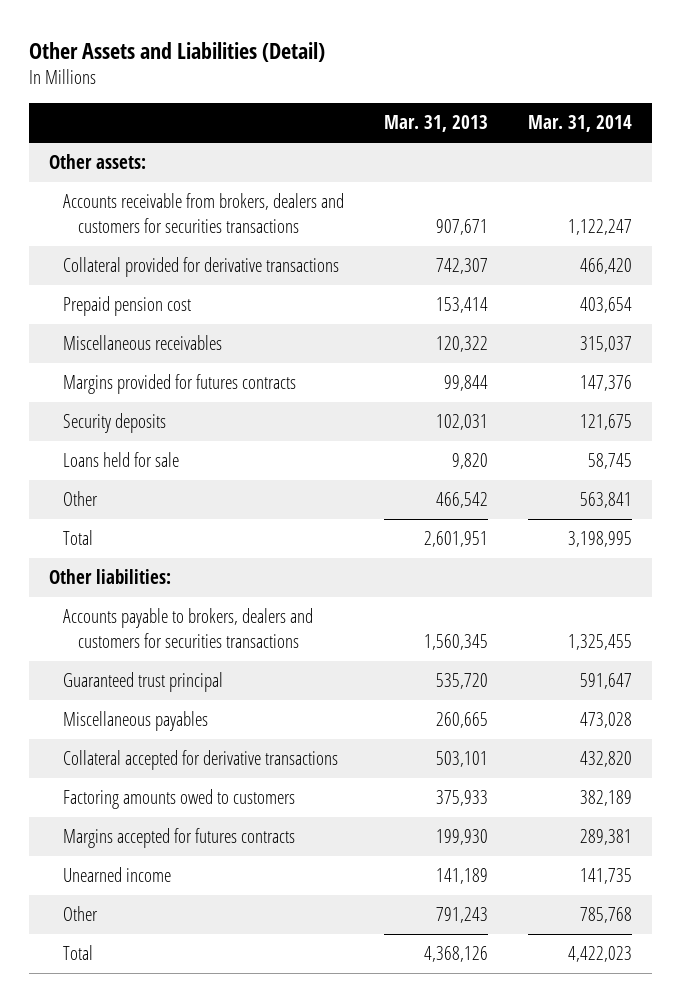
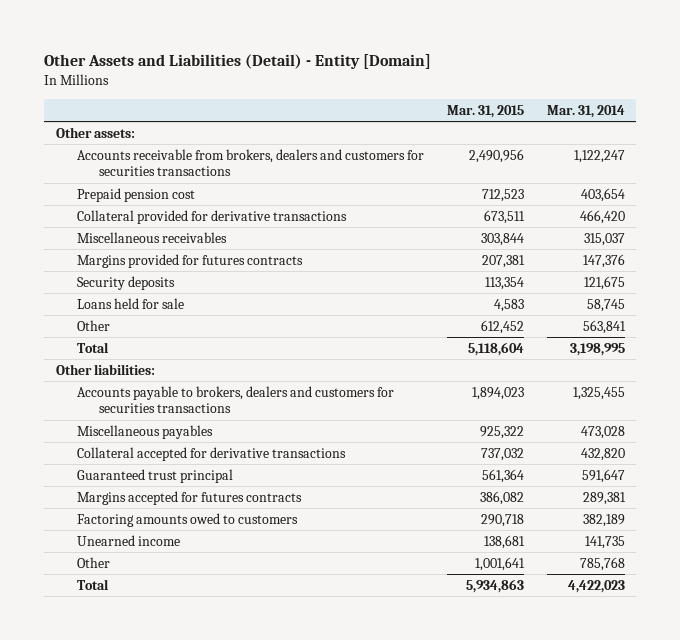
[29,41,326,62] Other Assets and Liabilities (Detail) -> [44,54,432,70] Other Assets and Liabilities (Detail) - Entity [Domain]
[384,115,489,133] Mar. 31, 2013 -> none
none -> [446,104,524,118] Mar. 31, 2015
[63,257,340,278] Collateral provided for derivative transactions -> [77,209,348,224] Collateral provided for derivative transactions
[63,672,224,693] Guaranteed trust principal -> [77,468,234,483] Guaranteed trust principal
[63,789,296,810] Factoring amounts owed to customers -> [77,512,299,527] Factoring amounts owed to customers

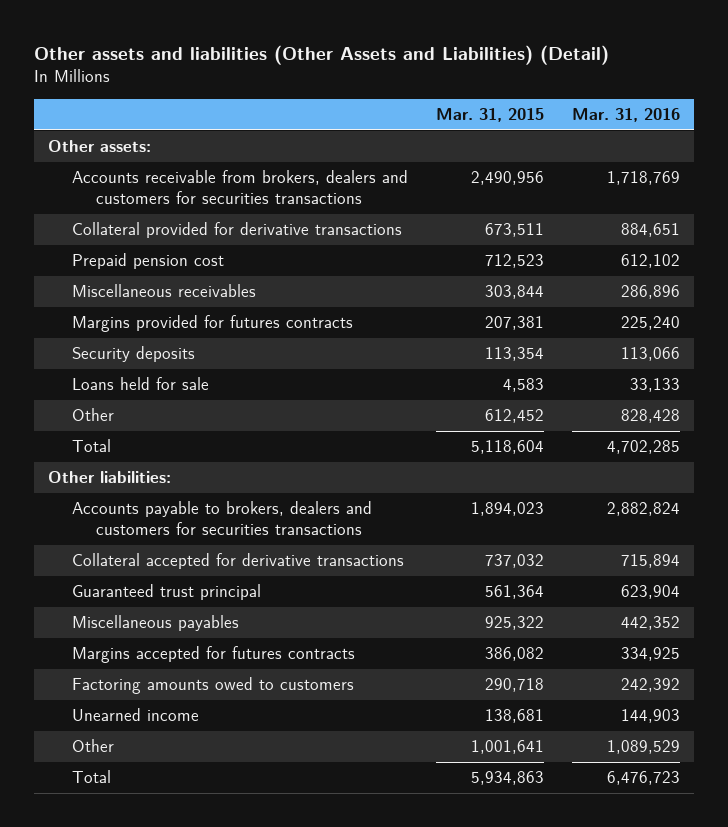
[44,54,432,70] Other Assets and Liabilities (Detail) - Entity [Domain] -> [33,44,609,65] Other assets and liabilities (Other Assets and Liabilities) (Detail)
[546,104,625,118] Mar. 31, 2014 -> none
none -> [571,108,680,123] Mar. 31, 2016
[77,187,196,202] Prepaid pension cost -> [71,253,224,270] Prepaid pension cost
[77,424,214,439] Miscellaneous payables -> [71,615,239,632] Miscellaneous payables

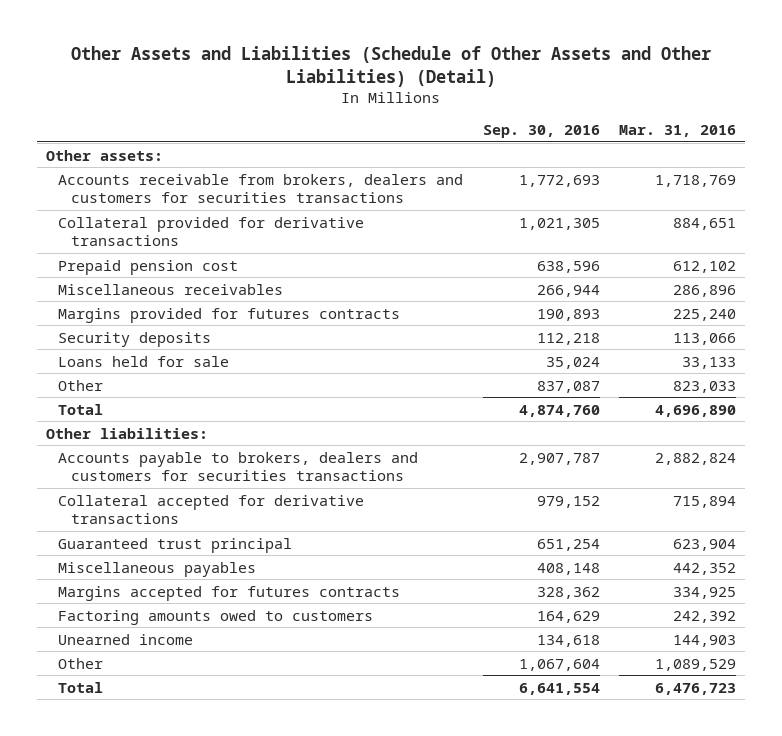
[33,44,609,65] Other assets and liabilities (Other Assets and Liabilities) (Detail) -> [70,45,711,87] Other Assets and Liabilities (Schedule of Other Assets and Other Liabilities) (Detail)
[435,108,544,123] Mar. 31, 2015 -> none
none -> [482,125,600,139] Sep. 30, 2016
[620,409,680,424] 828,428 -> [672,380,736,393] 823,033
[606,440,680,455] 4,702,285 -> [654,404,736,417] 4,696,890

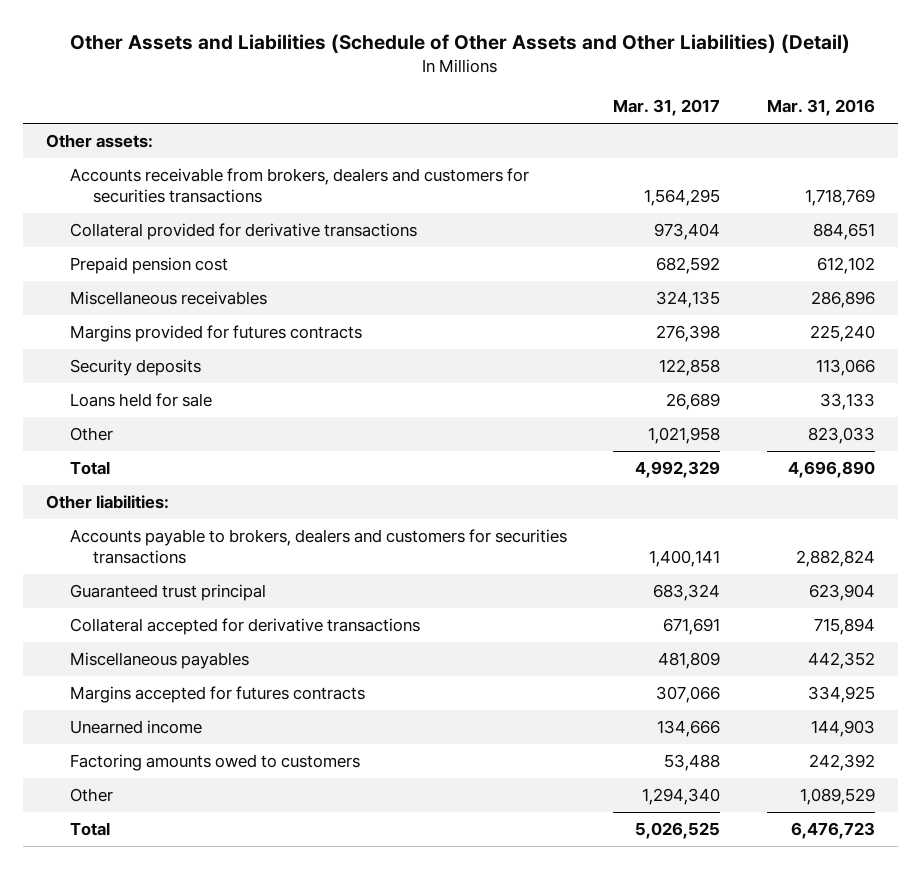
[482,125,600,139] Sep. 30, 2016 -> none
none -> [613,99,721,117] Mar. 31, 2017
[58,494,365,524] Collateral accepted for derivative transactions -> [69,618,420,636] Collateral accepted for derivative transactions
[58,609,374,625] Factoring amounts owed to customers -> [69,754,360,772] Factoring amounts owed to customers

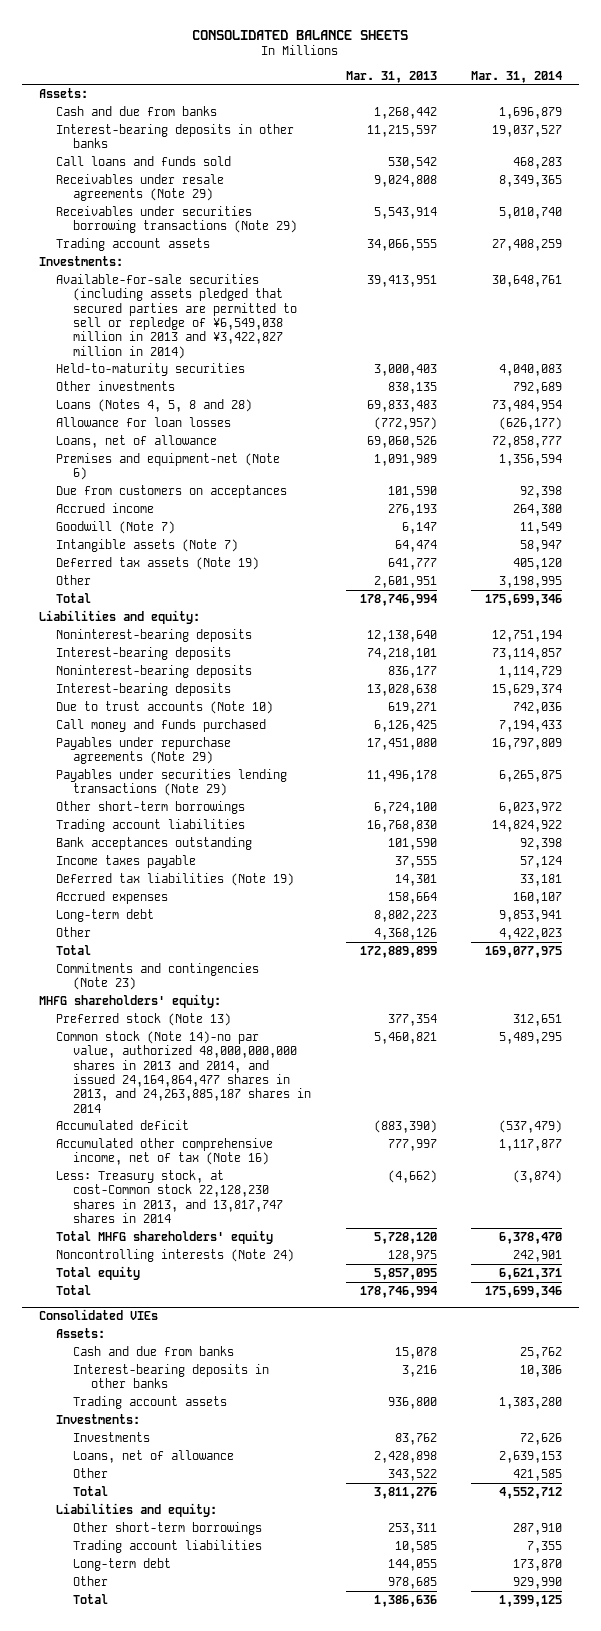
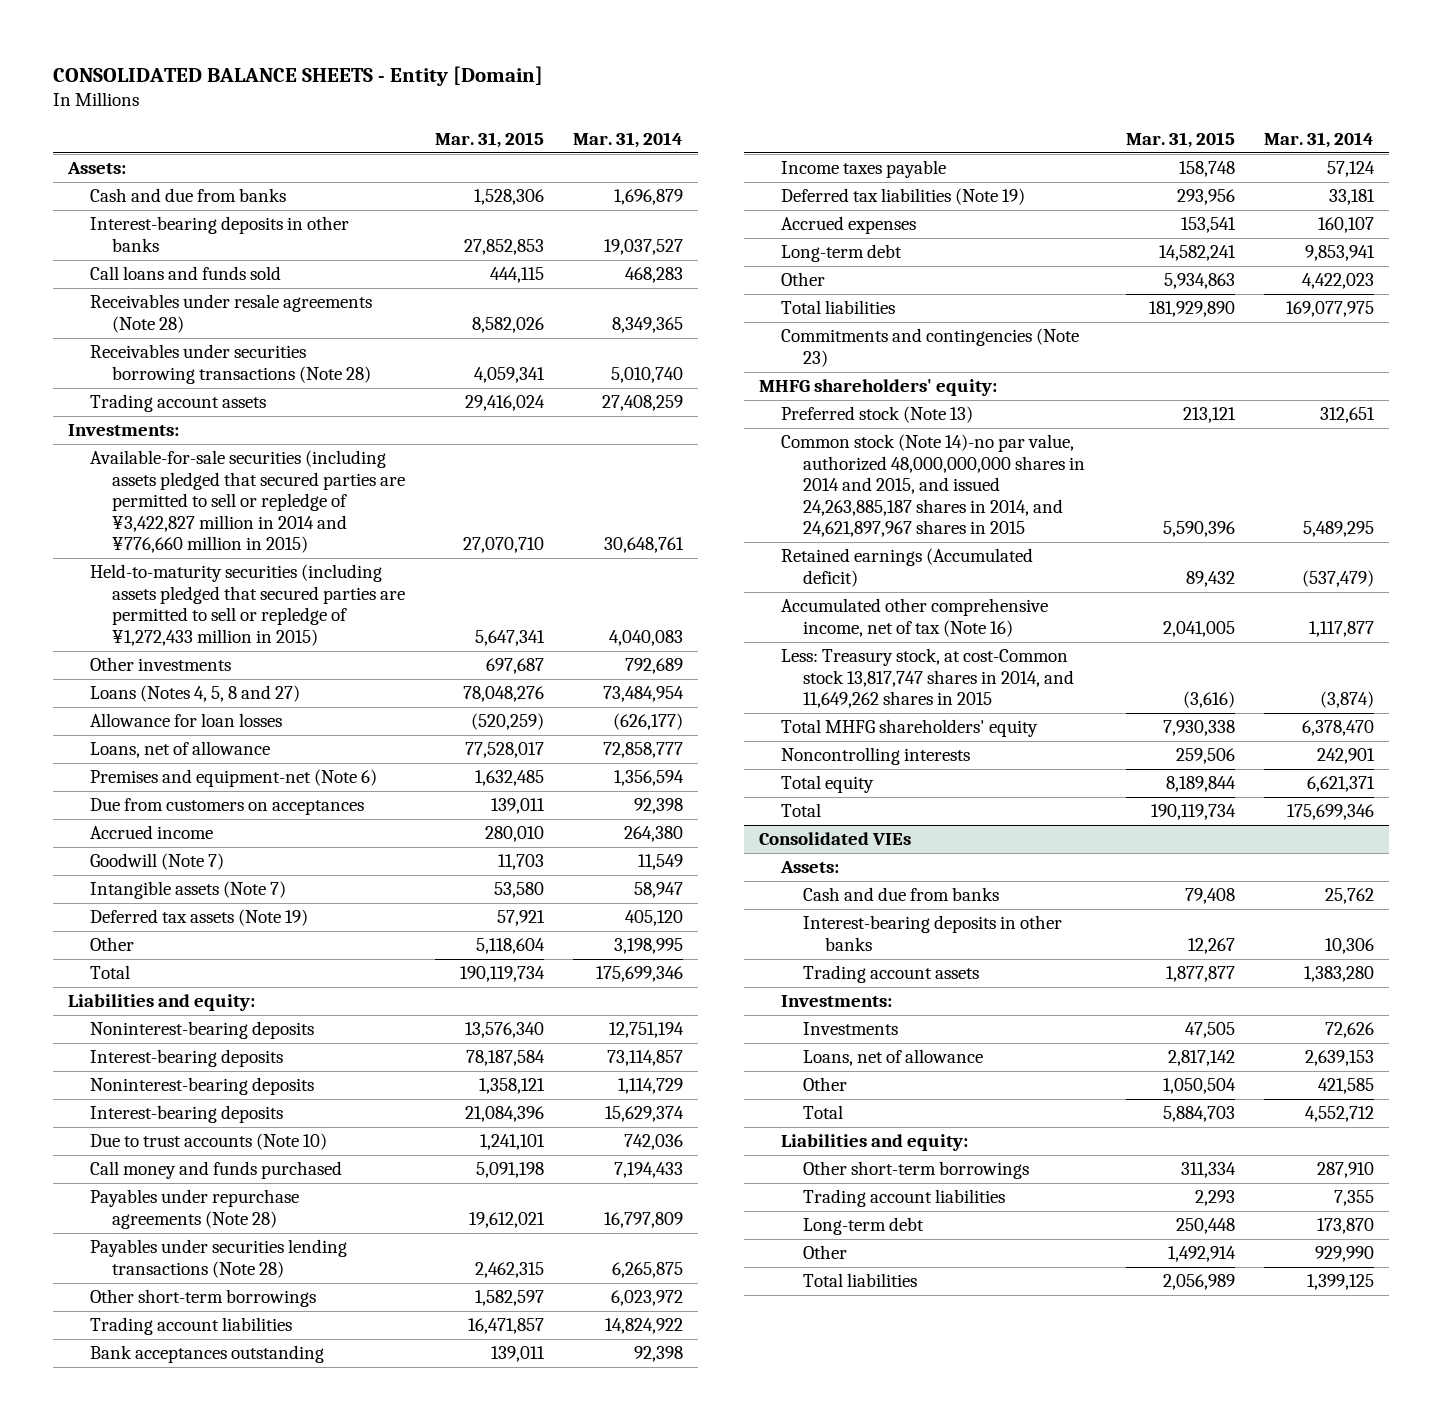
[192,29,409,40] CONSOLIDATED BALANCE SHEETS -> [53,65,544,86] CONSOLIDATED BALANCE SHEETS - Entity [Domain]
[345,70,437,83] Mar. 31, 2013 -> none
none -> [434,131,544,148] Mar. 31, 2015
[56,173,225,202] Receivables under resale agreements (Note 29) -> [89,294,372,333] Receivables under resale agreements (Note 28)
[56,205,298,234] Receivables under securities borrowing transactions (Note 29) -> [89,344,371,384] Receivables under securities borrowing transactions (Note 28)
[56,273,298,359] Available-for-sale securities (including assets pledged that secured parties are permitted to sell or repledge of ¥6,549,038 million in 2013 and ¥3,422,827 million in 2014) -> [89,450,405,554] Available-for-sale securities (including assets pledged that secured parties are permitted to sell or repledge of ¥3,422,827 million in 2014 and ¥776,660 million in 2015)
[56,362,246,376] Held-to-maturity securities -> [89,564,405,646] Held-to-maturity securities (including assets pledged that secured parties are permitted to sell or repledge of ¥1,272,433 million in 2015)
[56,398,253,412] Loans (Notes 4, 5, 8 and 28) -> [89,685,300,703] Loans (Notes 4, 5, 8 and 27)
[56,736,232,765] Payables under repurchase agreements (Note 29) -> [89,1189,299,1229] Payables under repurchase agreements (Note 28)
[56,768,288,797] Payables under securities lending transactions (Note 29) -> [89,1239,347,1278] Payables under securities lending transactions (Note 28)
[56,944,92,955] Total -> [780,300,895,315] Total liabilities
[56,1030,312,1113] Common stock (Note 14)-no par value, authorized 48,000,000,000 shares in 2013 and 2014, and issued 24,164,864,477 shares in 2013, and 24,263,885,187 shares in 2014 -> [780,434,1085,538] Common stock (Note 14)-no par value, authorized 48,000,000,000 shares in 2014 and 2015, and issued 24,263,885,187 shares in 2014, and 24,621,897,967 shares in 2015
[56,1119,190,1130] Accumulated deficit -> [780,548,1033,587] Retained earnings (Accumulated deficit)
[56,1169,284,1223] Less: Treasury stock, at cost-Common stock 22,128,230 shares in 2013, and 13,817,747 shares in 2014 -> [780,648,1074,709] Less: Treasury stock, at cost-Common stock 13,817,747 shares in 2014, and 11,649,262 shares in 2015
[56,1248,295,1262] Noncontrolling interests (Note 24) -> [780,747,970,766] Noncontrolling interests
[73,1593,109,1604] Total -> [802,1273,917,1288] Total liabilities

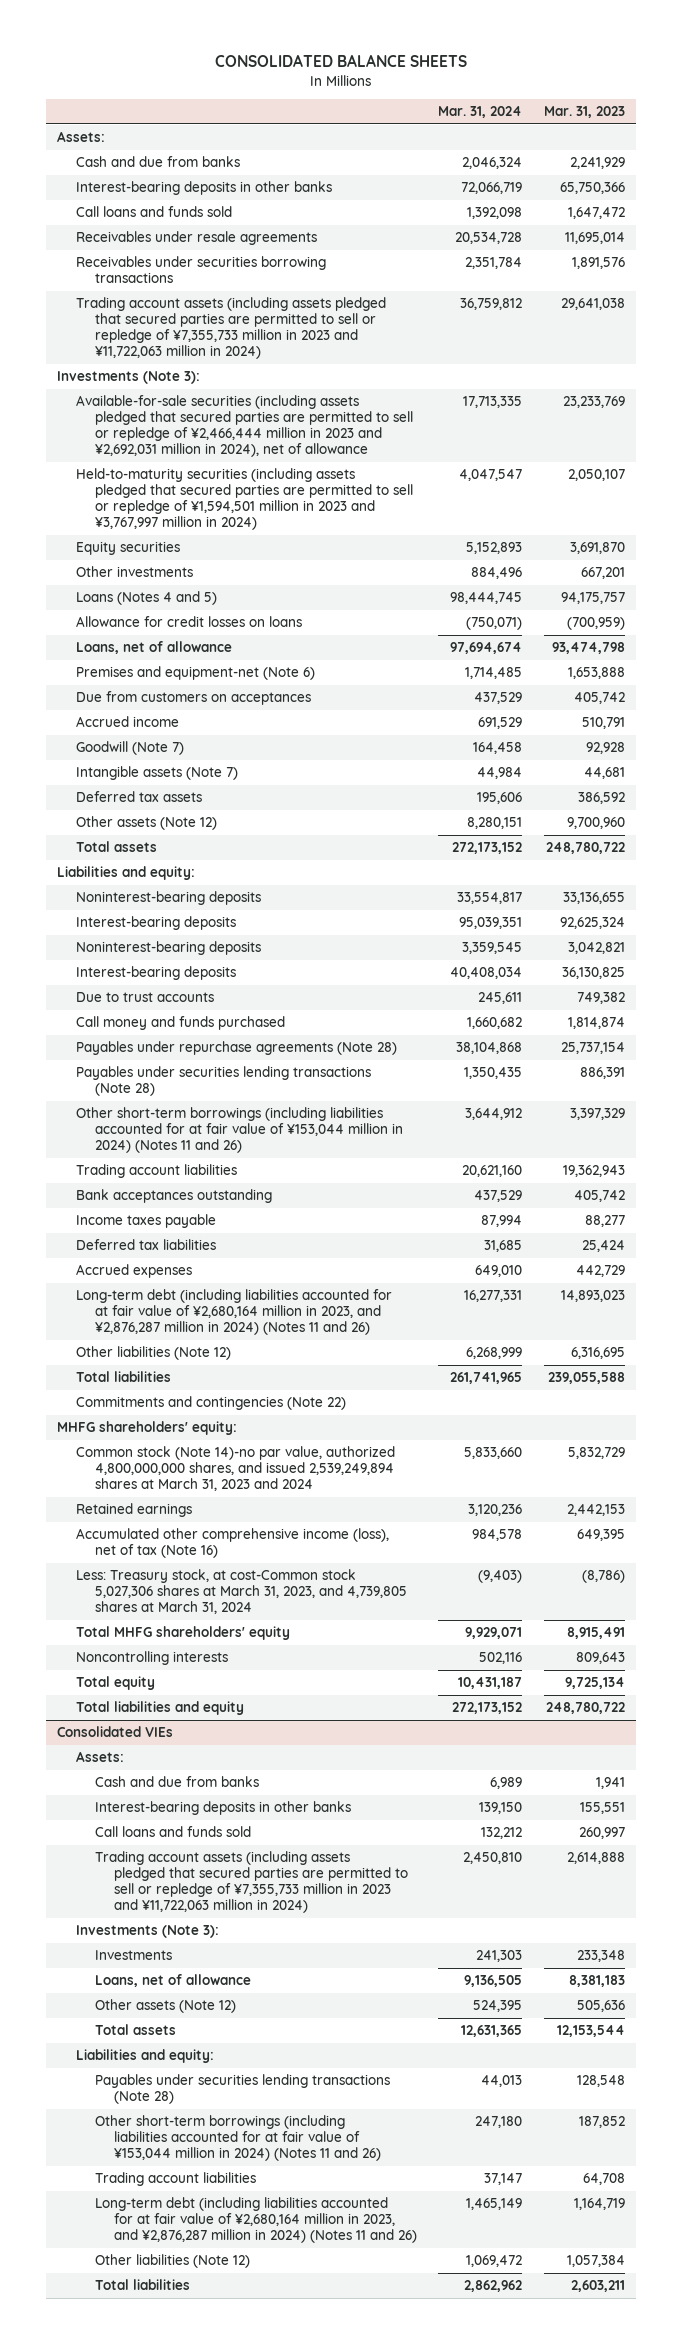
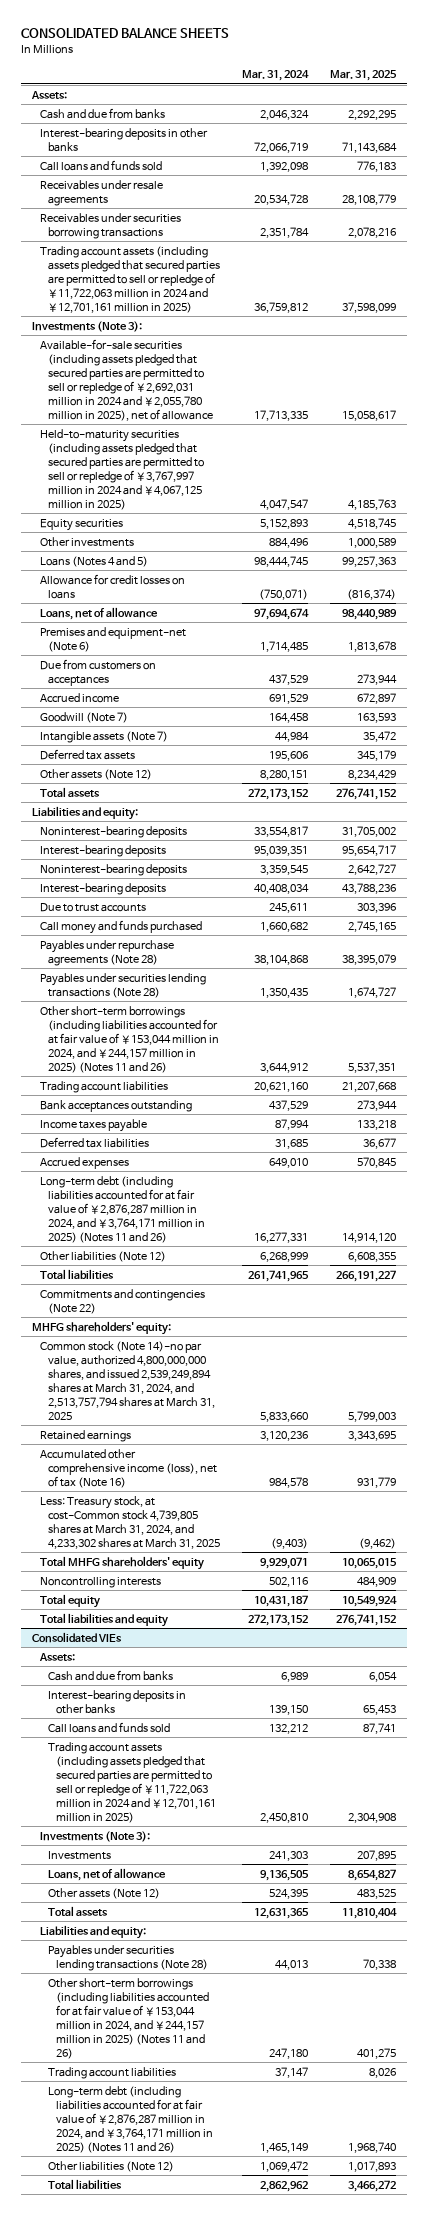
[544,106,626,119] Mar. 31, 2023 -> none
none -> [330,69,398,81] Mar. 31, 2025
[75,297,386,360] Trading account assets (including assets pledged that secured parties are permitted to sell or repledge of ¥7,355,733 million in 2023 and ¥11,722,063 million in 2024) -> [39,245,220,313] Trading account assets (including assets pledged that secured parties are permitted to sell or repledge of ¥11,722,063 million in 2024 and ¥12,701,161 million in 2025)
[75,395,413,458] Available-for-sale securities (including assets pledged that secured parties are permitted to sell or repledge of ¥2,466,444 million in 2023 and ¥2,692,031 million in 2024), net of allowance -> [39,338,213,421] Available-for-sale securities (including assets pledged that secured parties are permitted to sell or repledge of ¥2,692,031 million in 2024 and ¥2,055,780 million in 2025), net of allowance
[75,468,413,531] Held-to-maturity securities (including assets pledged that secured parties are permitted to sell or repledge of ¥1,594,501 million in 2023 and ¥3,767,997 million in 2024) -> [39,428,204,510] Held-to-maturity securities (including assets pledged that secured parties are permitted to sell or repledge of ¥3,767,997 million in 2024 and ¥4,067,125 million in 2025)
[75,1107,403,1154] Other short-term borrowings (including liabilities accounted for at fair value of ¥153,044 million in 2024) (Notes 11 and 26) -> [39,1005,219,1073] Other short-term borrowings (including liabilities accounted for at fair value of ¥153,044 million in 2024, and ¥244,157 million in 2025) (Notes 11 and 26)
[75,1289,392,1336] Long-term debt (including liabilities accounted for at fair value of ¥2,680,164 million in 2023, and ¥2,876,287 million in 2024) (Notes 11 and 26) -> [39,1175,205,1243] Long-term debt (including liabilities accounted for at fair value of ¥2,876,287 million in 2024, and ¥3,764,171 million in 2025) (Notes 11 and 26)
[75,1446,395,1492] Common stock (Note 14)-no par value, authorized 4,800,000,000 shares, and issued 2,539,249,894 shares at March 31, 2023 and 2024 -> [39,1340,215,1420] Common stock (Note 14)-no par value, authorized 4,800,000,000 shares, and issued 2,539,249,894 shares at March 31, 2024, and 2,513,757,794 shares at March 31, 2025
[75,1569,407,1615] Less: Treasury stock, at cost-Common stock 5,027,306 shares at March 31, 2023, and 4,739,805 shares at March 31, 2024 -> [39,1495,220,1549] Less: Treasury stock, at cost-Common stock 4,739,805 shares at March 31, 2024, and 4,233,302 shares at March 31, 2025
[94,1851,408,1914] Trading account assets (including assets pledged that secured parties are permitted to sell or repledge of ¥7,355,733 million in 2023 and ¥11,722,063 million in 2024) -> [47,1741,217,1823] Trading account assets (including assets pledged that secured parties are permitted to sell or repledge of ¥11,722,063 million in 2024 and ¥12,701,161 million in 2025)
[94,2115,381,2162] Other short-term borrowings (including liabilities accounted for at fair value of ¥153,044 million in 2024) (Notes 11 and 26) -> [47,1977,210,2059] Other short-term borrowings (including liabilities accounted for at fair value of ¥153,044 million in 2024, and ¥244,157 million in 2025) (Notes 11 and 26)
[94,2197,417,2244] Long-term debt (including liabilities accounted for at fair value of ¥2,680,164 million in 2023, and ¥2,876,287 million in 2024) (Notes 11 and 26) -> [47,2085,214,2153] Long-term debt (including liabilities accounted for at fair value of ¥2,876,287 million in 2024, and ¥3,764,171 million in 2025) (Notes 11 and 26)

